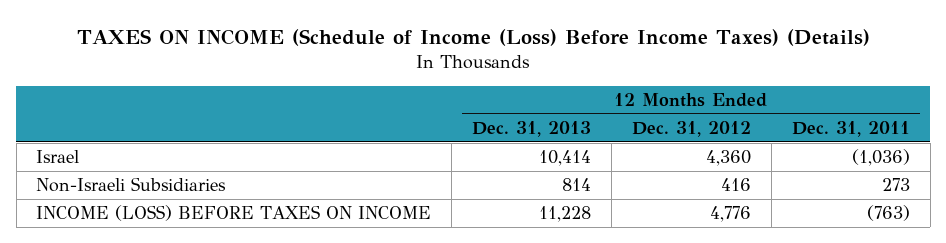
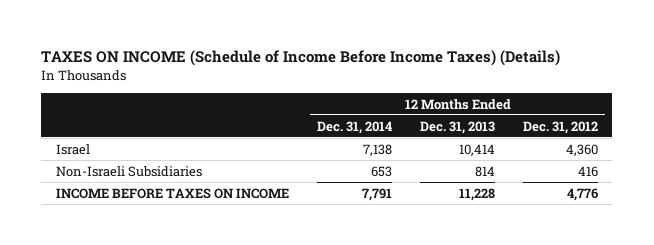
[77,28,871,46] TAXES ON INCOME (Schedule of Income (Loss) Before Income Taxes) (Details) -> [41,49,561,66] TAXES ON INCOME (Schedule of Income Before Income Taxes) (Details)
[791,121,910,138] Dec. 31, 2011 -> none
none -> [316,120,392,134] Dec. 31, 2014
[36,205,432,222] INCOME (LOSS) BEFORE TAXES ON INCOME -> [55,187,289,199] INCOME BEFORE TAXES ON INCOME

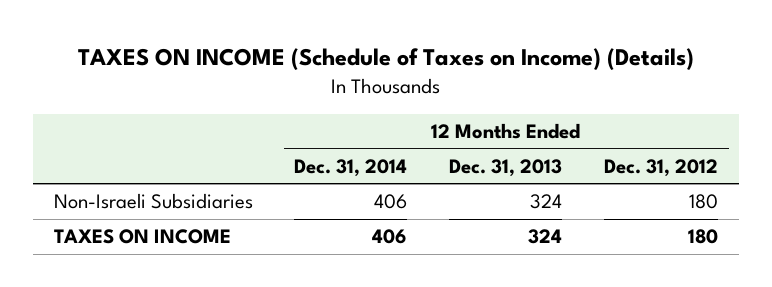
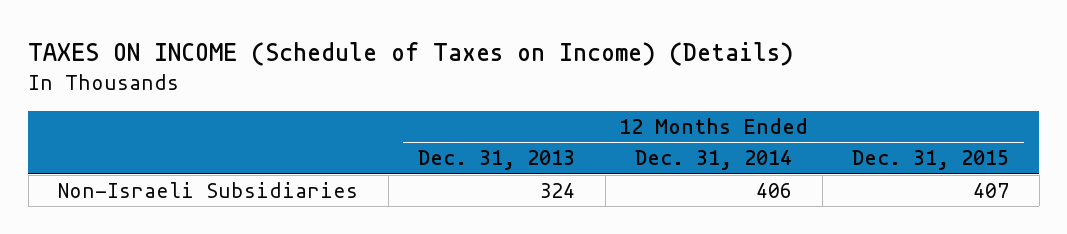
[604,158,719,177] Dec. 31, 2012 -> none
none -> [852,150,1010,171] Dec. 31, 2015
[53,229,231,245] TAXES ON INCOME -> none

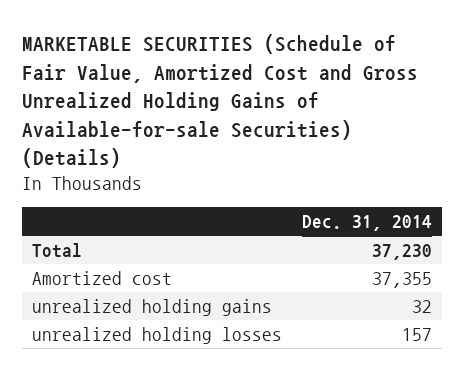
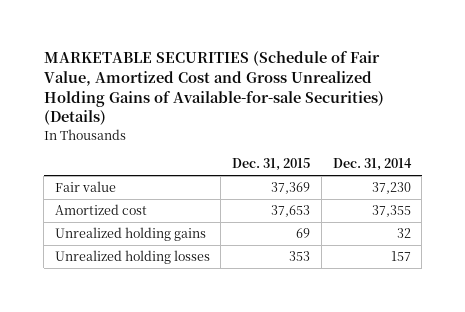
none -> [232,158,311,172] Dec. 31, 2015
[31,242,82,258] Total -> [54,181,116,193] Fair value
[31,298,272,316] unrealized holding gains -> [54,227,206,242] Unrealized holding gains
[31,326,282,344] unrealized holding losses -> [54,250,210,265] Unrealized holding losses

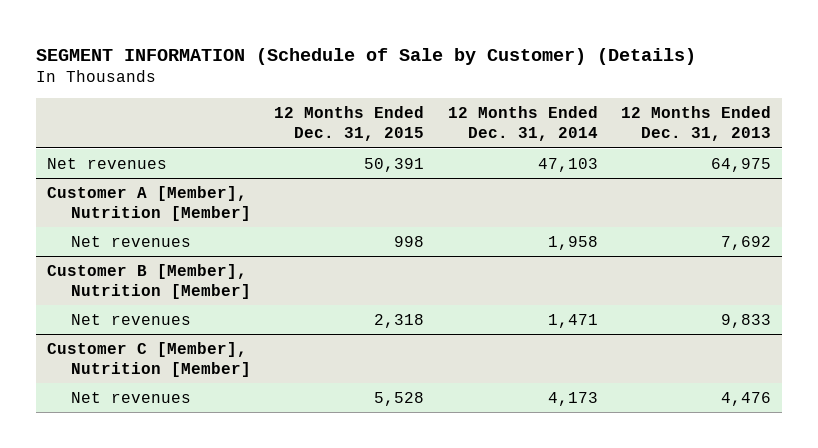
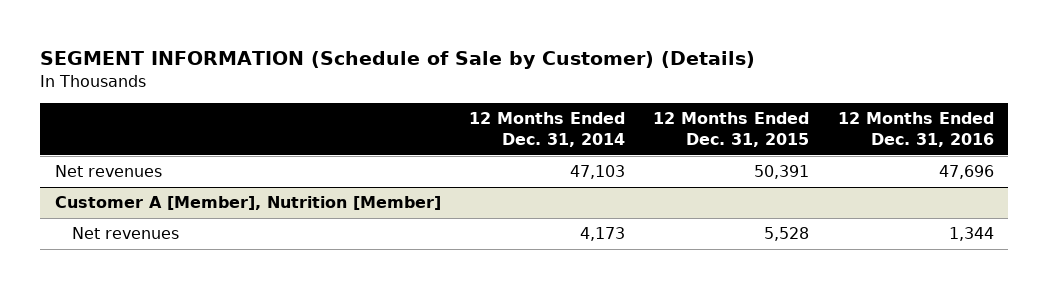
[620,106,771,142] 12 Months Ended Dec. 31, 2013 -> none
none -> [837,112,994,147] 12 Months Ended Dec. 31, 2016
[71,235,192,247] Net revenues -> none
[47,263,252,299] Customer B [Member], Nutrition [Member] -> none
[71,313,192,325] Net revenues -> none
[47,341,252,377] Customer C [Member], Nutrition [Member] -> none

